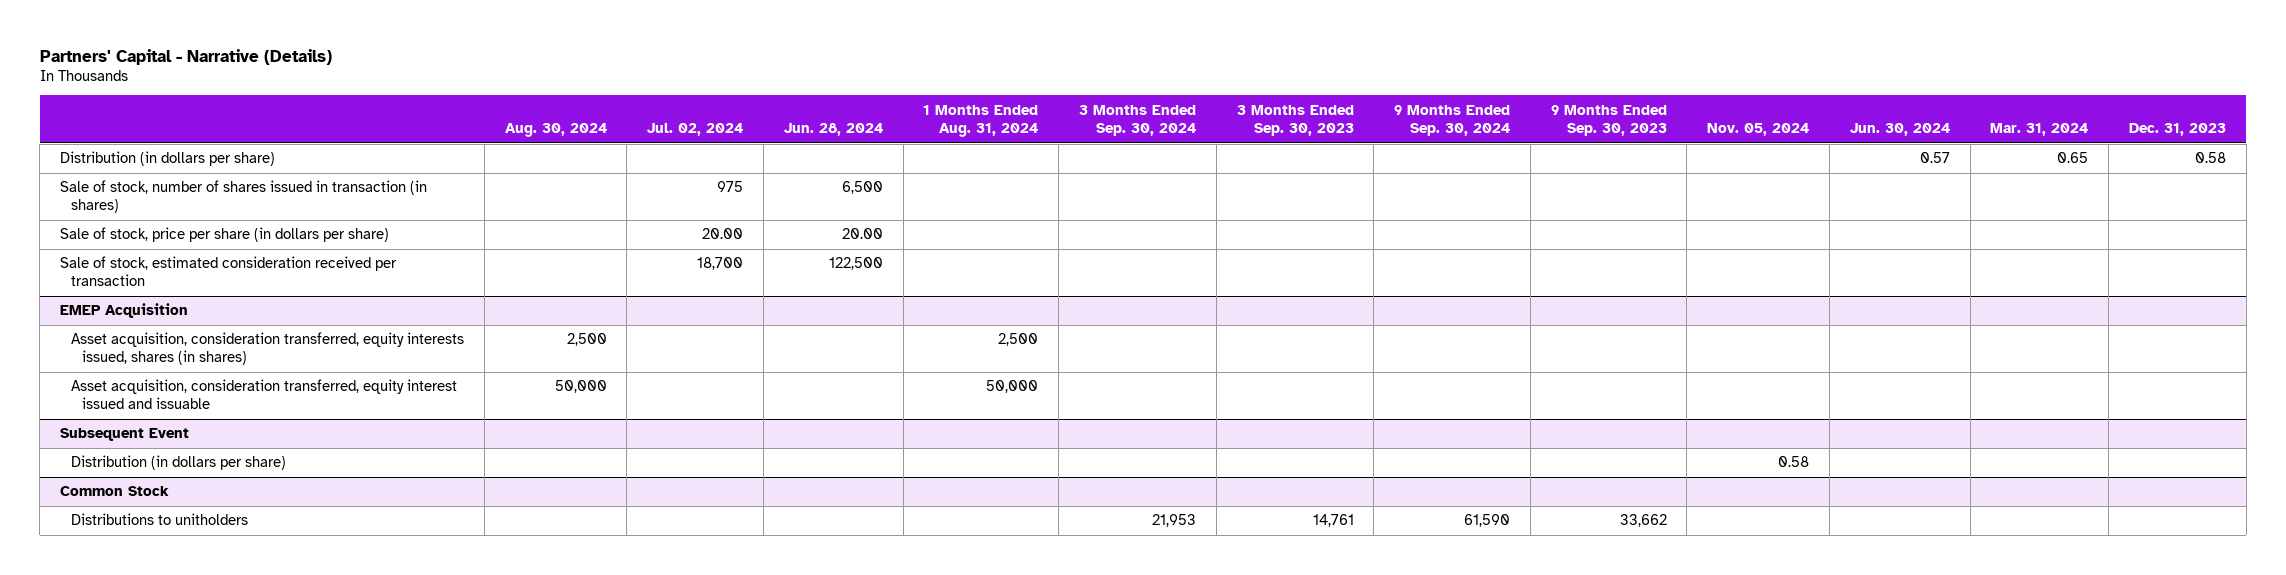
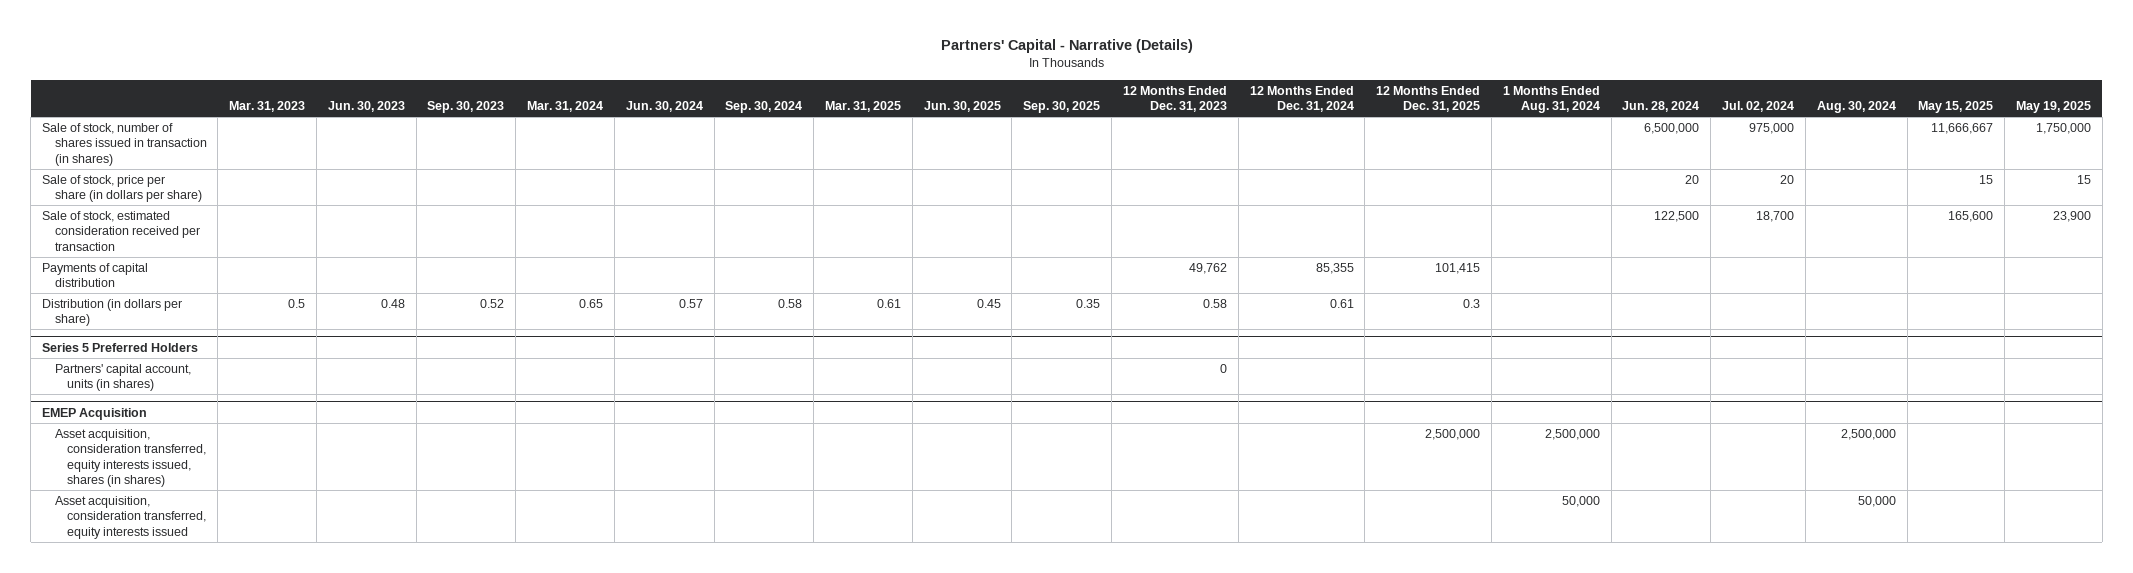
[1078,104,1196,136] 3 Months Ended Sep. 30, 2024 -> none
[1236,104,1354,136] 3 Months Ended Sep. 30, 2023 -> none
[1394,104,1511,136] 9 Months Ended Sep. 30, 2024 -> none
[1550,104,1667,136] 9 Months Ended Sep. 30, 2023 -> none
[1707,122,1810,136] Nov. 05, 2024 -> none
[2128,122,2226,136] Dec. 31, 2023 -> none
none -> [229,101,306,113] Mar. 31, 2023
none -> [327,101,405,113] Jun. 30, 2023
none -> [427,101,505,114] Sep. 30, 2023
none -> [725,101,803,114] Sep. 30, 2024
none -> [825,101,902,113] Mar. 31, 2025
none -> [923,101,1001,113] Jun. 30, 2025
none -> [1023,101,1101,114] Sep. 30, 2025
none -> [1122,85,1227,113] 12 Months Ended Dec. 31, 2023
none -> [1249,85,1354,113] 12 Months Ended Dec. 31, 2024
none -> [1376,85,1481,113] 12 Months Ended Dec. 31, 2025
none -> [1918,101,1994,114] May 15, 2025
none -> [2016,101,2092,114] May 19, 2025
[717,181,744,193] 975 -> [1749,122,1795,134] 975,000
[841,181,883,195] 6,500 -> [1644,122,1700,134] 6,500,000
[702,228,744,240] 20.00 -> [1780,174,1795,184] 20
[841,228,883,240] 20.00 -> [1685,174,1700,184] 20
none -> [42,262,149,288] Payments of capital distribution
[59,151,275,167] Distribution (in dollars per share) -> [42,298,183,327] Distribution (in dollars per share)
none -> [42,342,199,352] Series 5 Preferred Holders
none -> [54,363,191,392] Partners' capital account, units (in shares)
[59,428,189,442] Subsequent Event -> none
[71,455,287,471] Distribution (in dollars per share) -> none
[59,486,169,497] Common Stock -> none
[71,513,249,526] Distributions to unitholders -> none
[566,333,607,347] 2,500 -> [1840,428,1896,440] 2,500,000
[998,333,1039,347] 2,500 -> [1544,428,1600,440] 2,500,000
[71,379,458,410] Asset acquisition, consideration transferred, equity interest issued and issuable -> [54,495,206,539] Asset acquisition, consideration transferred, equity interests issued

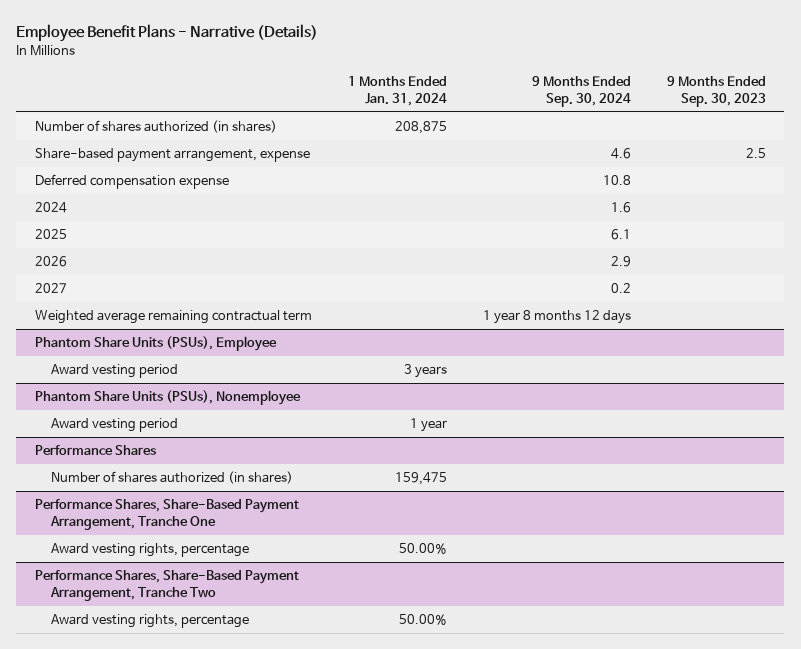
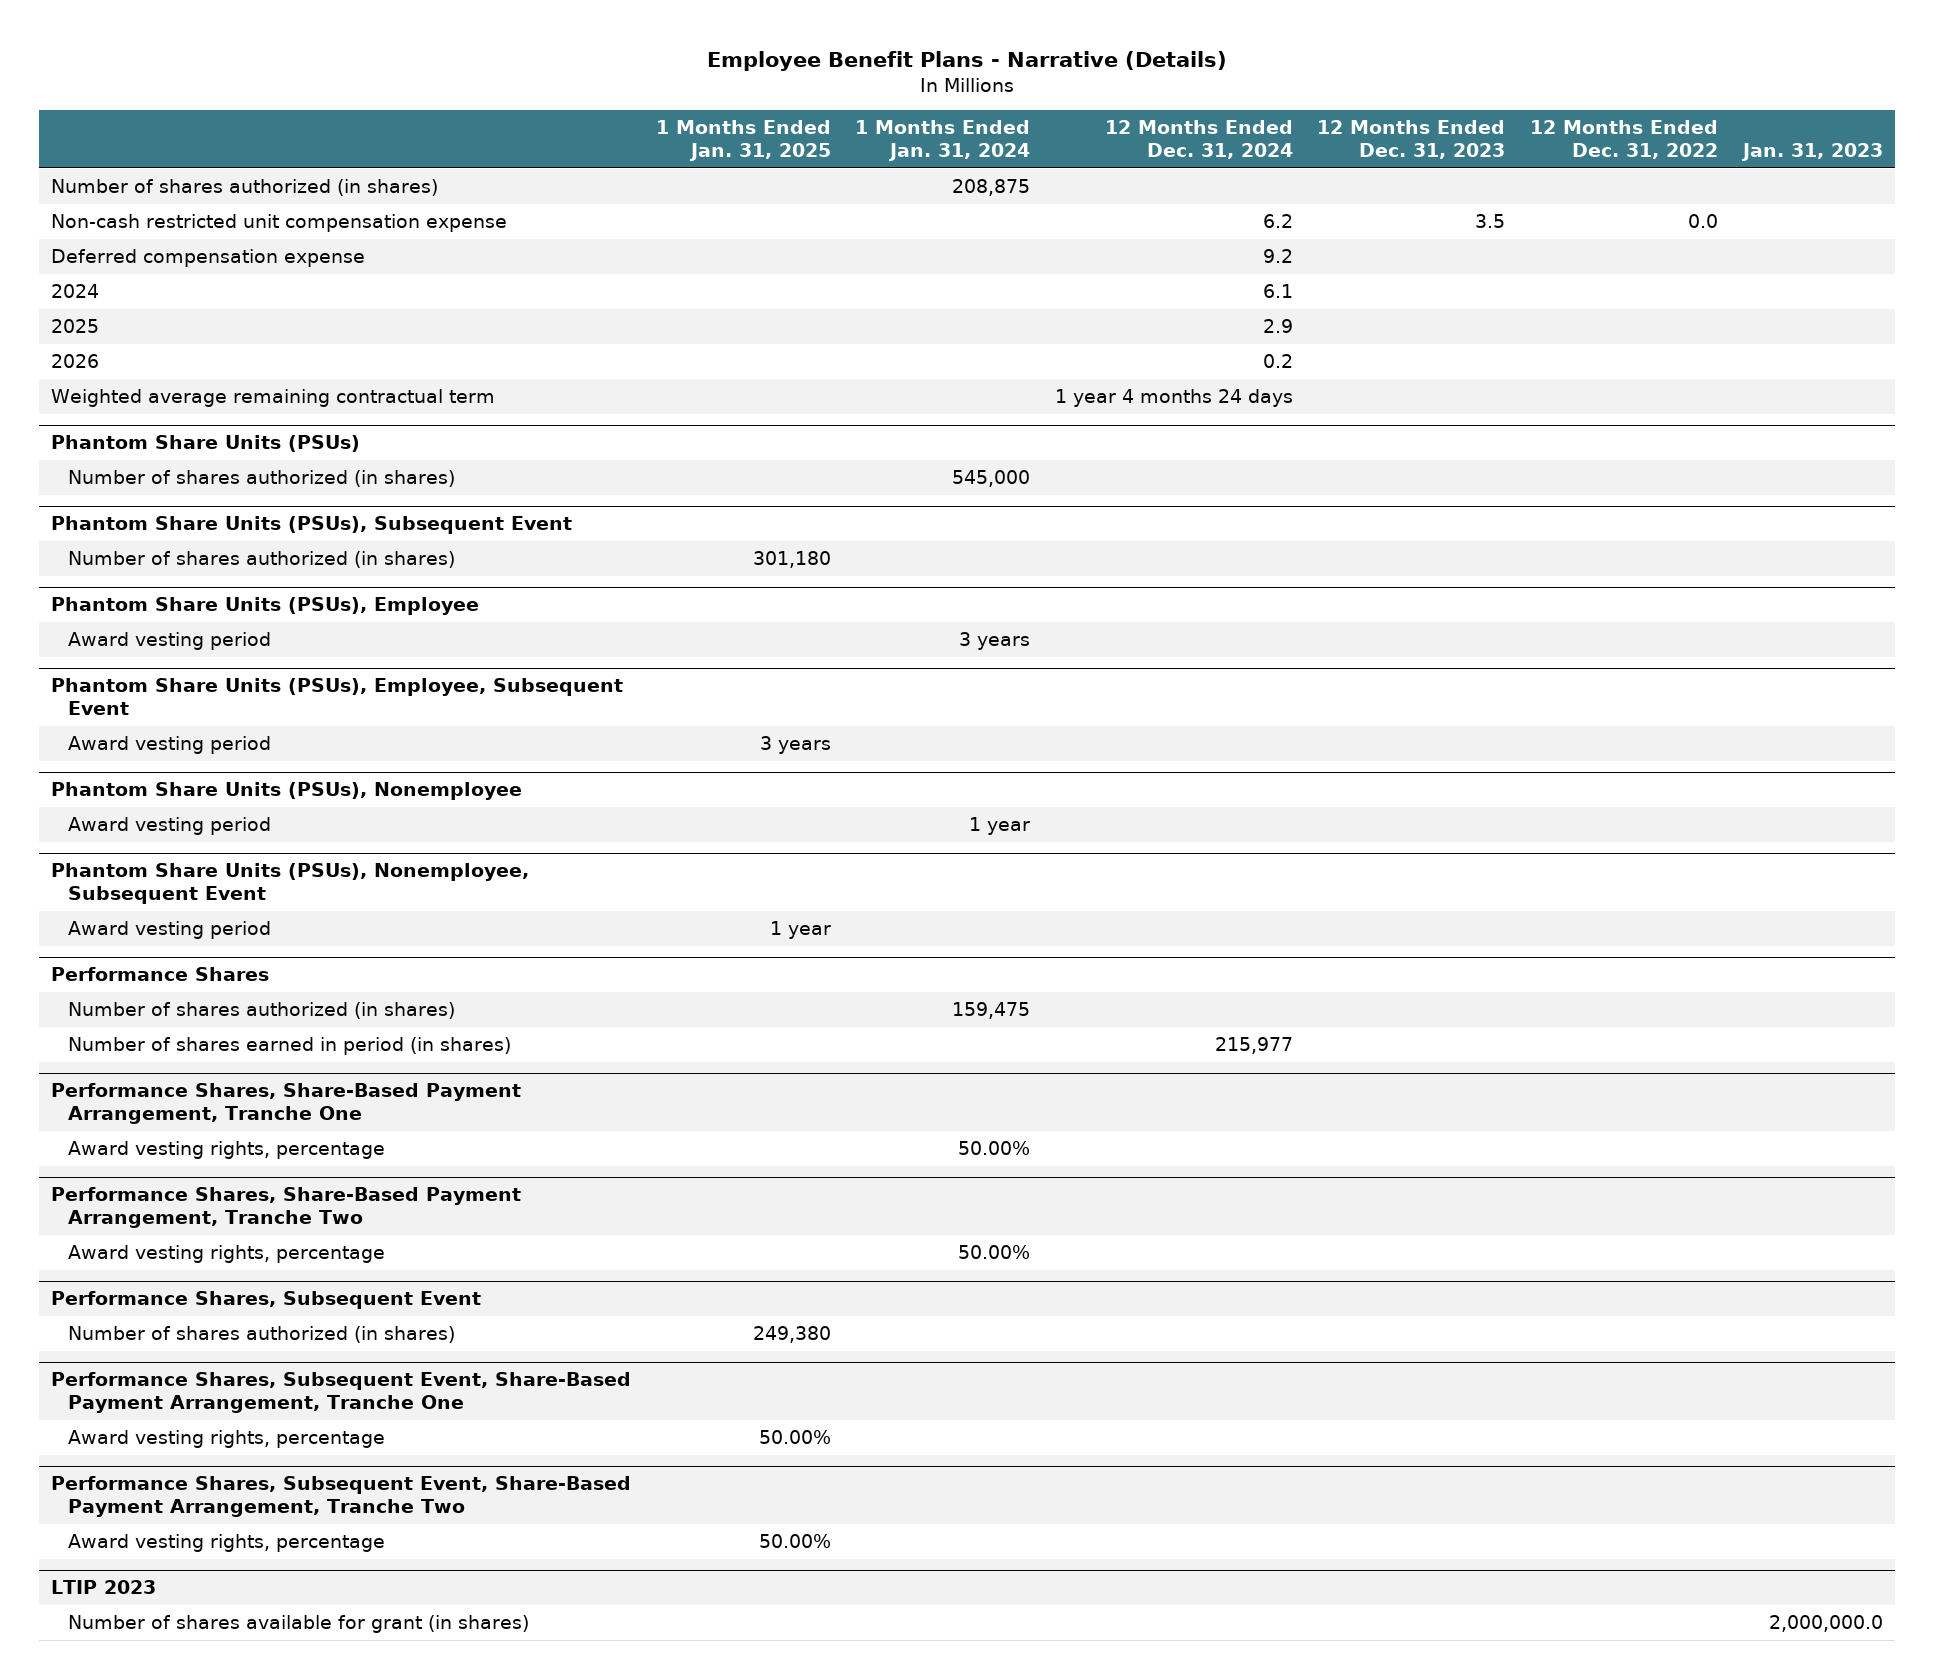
[531,76,631,108] 9 Months Ended Sep. 30, 2024 -> none
[667,76,767,108] 9 Months Ended Sep. 30, 2023 -> none
none -> [655,120,831,162] 1 Months Ended Jan. 31, 2025
none -> [1104,120,1293,160] 12 Months Ended Dec. 31, 2024
none -> [1317,120,1506,160] 12 Months Ended Dec. 31, 2023
none -> [1530,120,1719,160] 12 Months Ended Dec. 31, 2022
none -> [1740,143,1883,162] Jan. 31, 2023
[34,148,310,163] Share-based payment arrangement, expense -> [51,214,508,233] Non-cash restricted unit compensation expense
[34,283,67,294] 2027 -> none
none -> [51,435,361,453] Phantom Share Units (PSUs)
none -> [67,470,455,488] Number of shares authorized (in shares)
none -> [51,516,573,535] Phantom Share Units (PSUs), Subsequent Event
none -> [67,551,455,569] Number of shares authorized (in shares)
none -> [51,678,624,716] Phantom Share Units (PSUs), Employee, Subsequent Event
none -> [67,736,271,755] Award vesting period
none -> [51,863,530,905] Phantom Share Units (PSUs), Nonemployee, Subsequent Event
none -> [67,921,271,940] Award vesting period
none -> [67,1037,511,1056] Number of shares earned in period (in shares)
none -> [51,1291,482,1310] Performance Shares, Subsequent Event
none -> [67,1326,455,1344] Number of shares authorized (in shares)
none -> [51,1372,632,1414] Performance Shares, Subsequent Event, Share-Based Payment Arrangement, Tranche One
none -> [67,1430,385,1449] Award vesting rights, percentage
none -> [51,1476,632,1518] Performance Shares, Subsequent Event, Share-Based Payment Arrangement, Tranche Two
none -> [67,1534,385,1553] Award vesting rights, percentage
none -> [51,1580,157,1595] LTIP 2023
none -> [67,1615,529,1634] Number of shares available for grant (in shares)

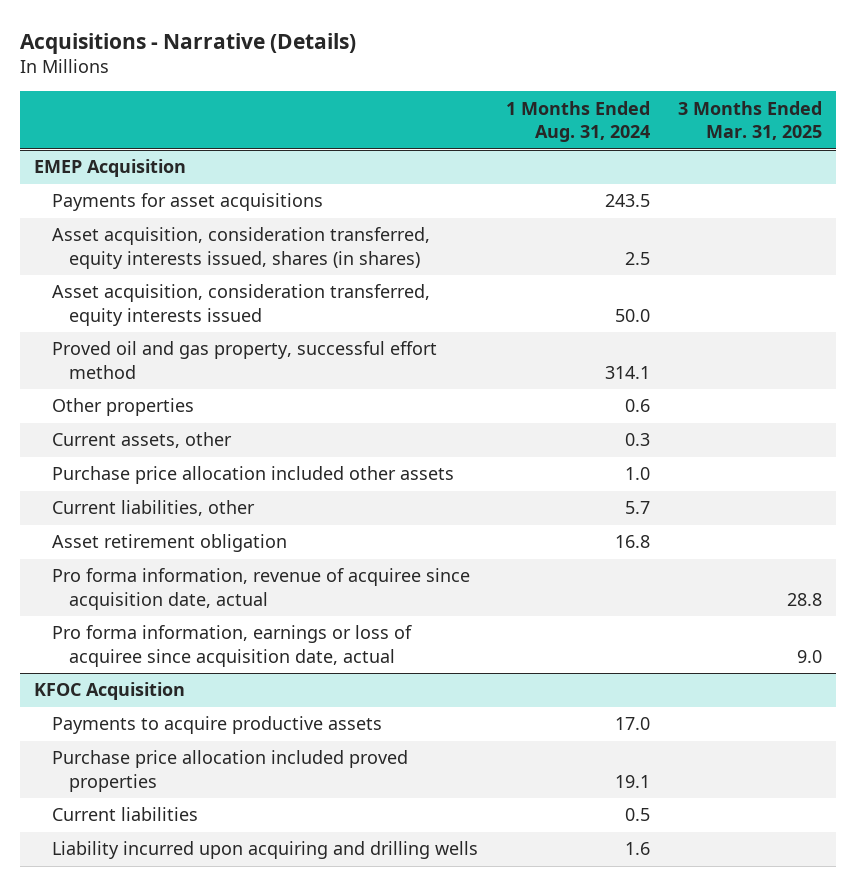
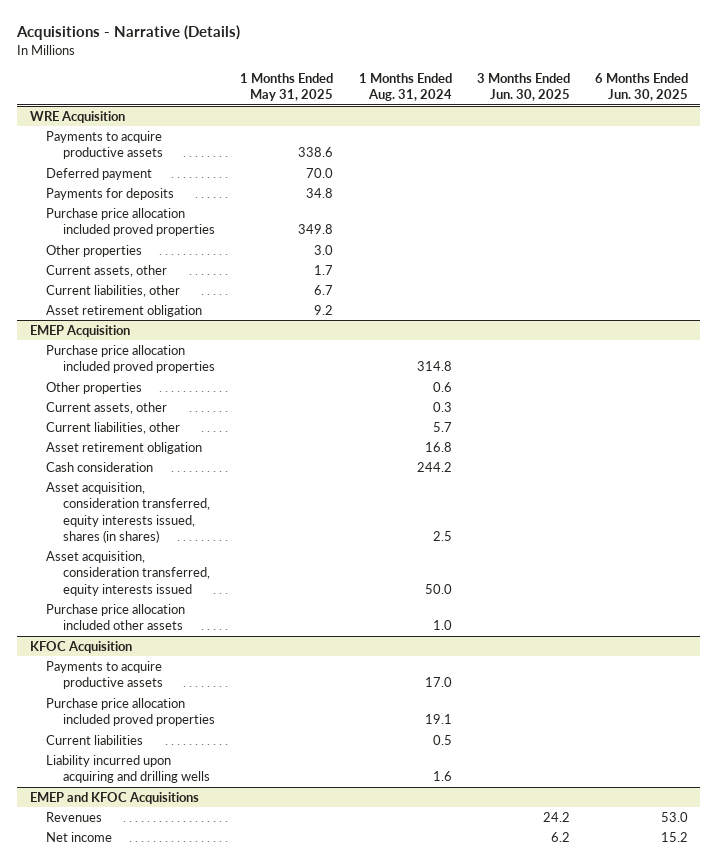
[677,100,822,141] 3 Months Ended Mar. 31, 2025 -> none
none -> [240,72,334,102] 1 Months Ended May 31, 2025
none -> [476,72,570,102] 3 Months Ended Jun. 30, 2025
none -> [594,72,688,102] 6 Months Ended Jun. 30, 2025
none -> [29,110,125,123] WRE Acquisition
none -> [46,130,164,160] Payments to acquire productive assets
none -> [46,167,153,180] Deferred payment
none -> [46,187,175,200] Payments for deposits
none -> [46,207,216,237] Purchase price allocation included proved properties
none -> [46,244,143,257] Other properties
none -> [46,264,168,277] Current assets, other
none -> [46,284,181,297] Current liabilities, other
none -> [46,304,203,317] Asset retirement obligation
[51,193,323,212] Payments for asset acquisitions -> none
[51,341,437,379] Proved oil and gas property, successful effort method -> none
none -> [46,344,216,374] Purchase price allocation included proved properties
[51,568,470,610] Pro forma information, revenue of acquiree since acquisition date, actual -> none
[51,625,412,667] Pro forma information, earnings or loss of acquiree since acquisition date, actual -> none
none -> [46,461,154,472] Cash consideration
[51,227,430,269] Asset acquisition, consideration transferred, equity interests issued, shares (in shares) -> [46,481,211,543] Asset acquisition, consideration transferred, equity interests issued, shares (in shares)
[51,284,430,326] Asset acquisition, consideration transferred, equity interests issued -> [46,550,211,596] Asset acquisition, consideration transferred, equity interests issued
[51,466,454,485] Purchase price allocation included other assets -> [46,603,186,631] Purchase price allocation included other assets
none -> [29,791,199,804] EMEP and KFOC Acquisitions
none -> [46,811,103,822] Revenues
none -> [46,831,113,842] Net income

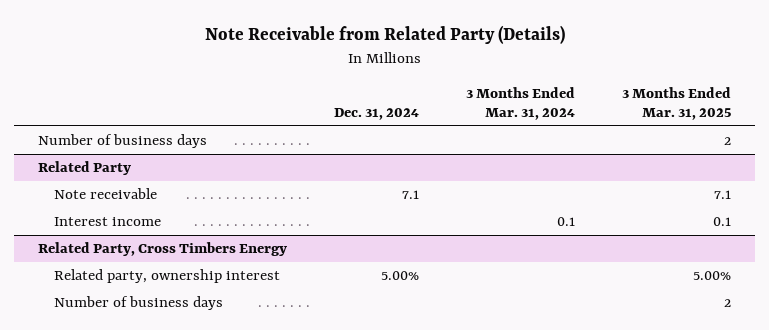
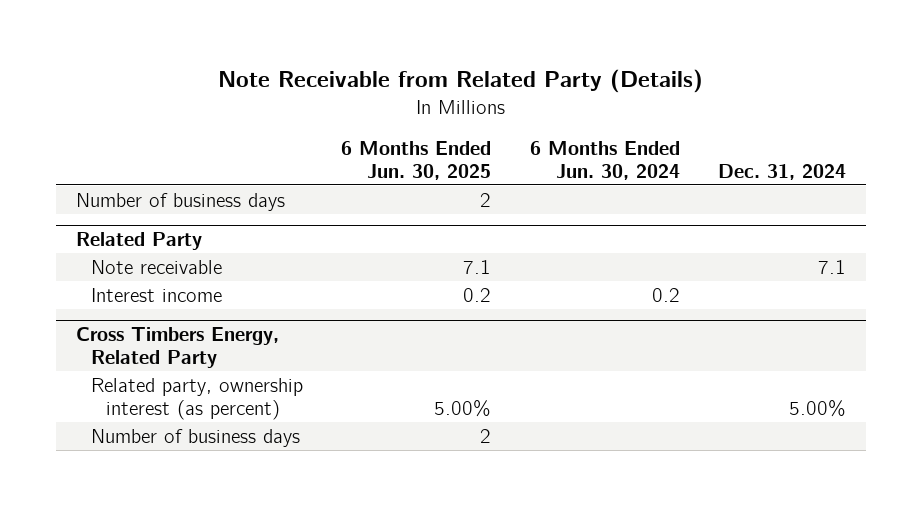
[466,86,576,121] 3 Months Ended Mar. 31, 2024 -> none
[622,86,732,121] 3 Months Ended Mar. 31, 2025 -> none
none -> [341,140,492,180] 6 Months Ended Jun. 30, 2025
none -> [529,140,680,180] 6 Months Ended Jun. 30, 2024
[37,242,287,257] Related Party, Cross Timbers Energy -> [75,327,279,369] Cross Timbers Energy, Related Party
[53,269,280,284] Related party, ownership interest -> [90,377,303,420] Related party, ownership interest (as percent)

